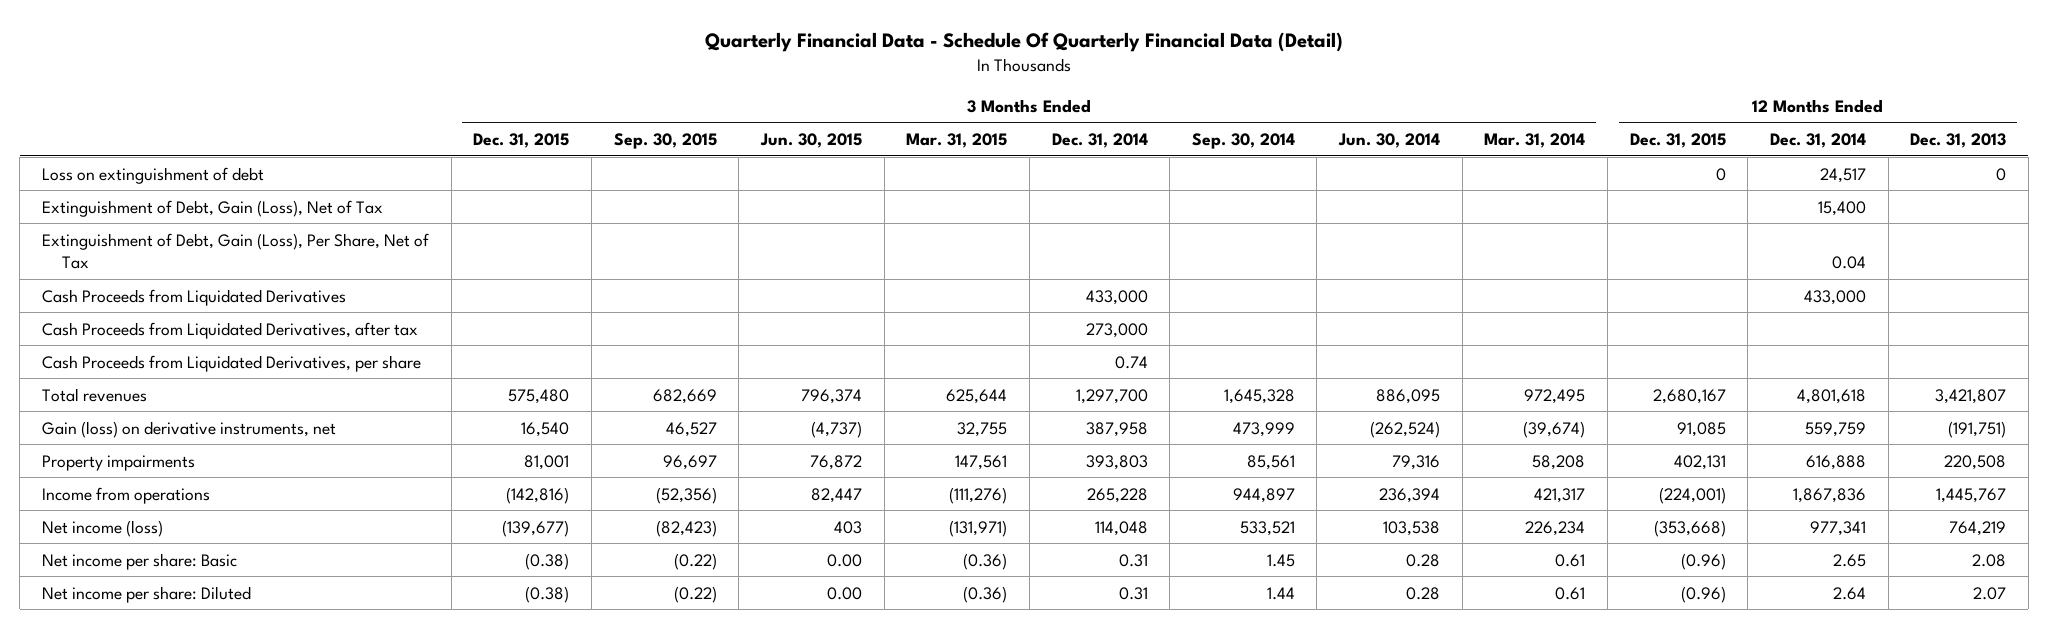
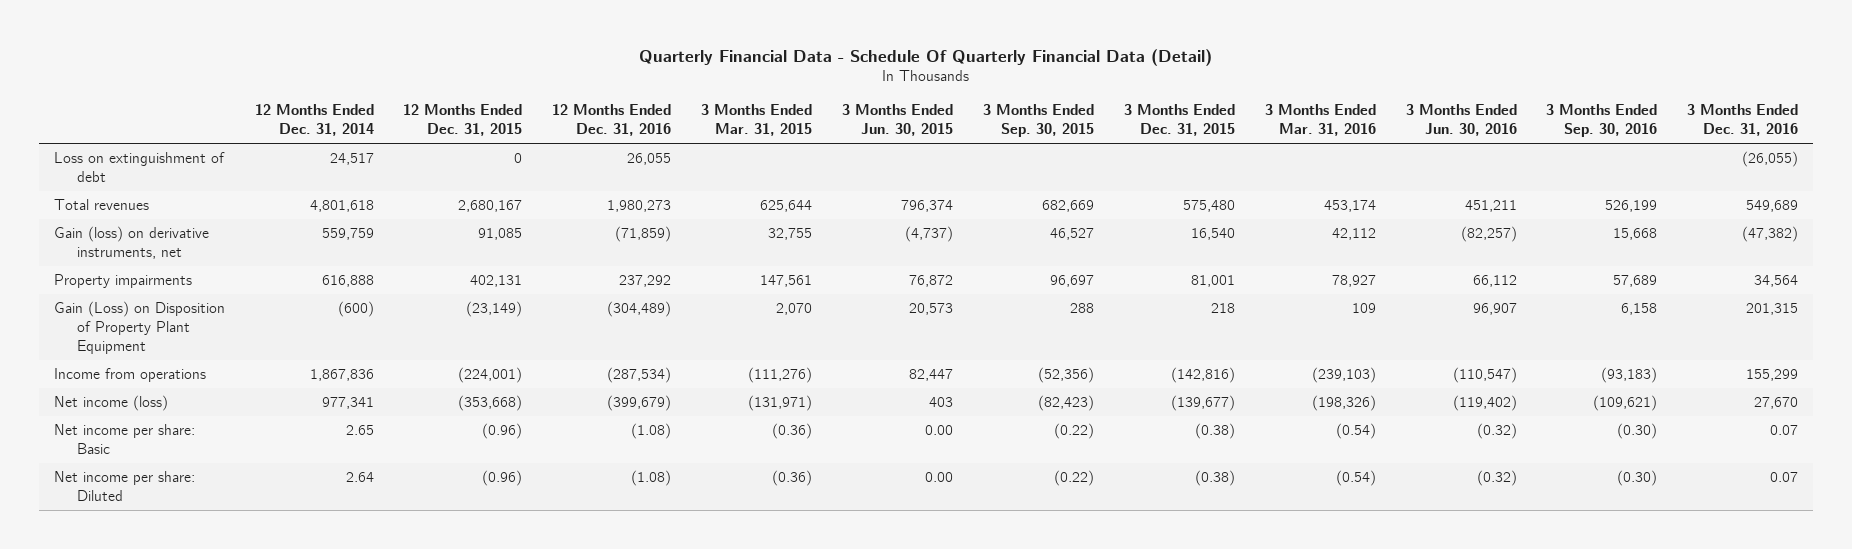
[1051,133,1148,149] Dec. 31, 2014 -> none
[1191,133,1295,150] Sep. 30, 2014 -> none
[1338,133,1441,149] Jun. 30, 2014 -> none
[1484,133,1586,149] Mar. 31, 2014 -> none
[1910,133,2007,149] Dec. 31, 2013 -> none
none -> [552,104,672,137] 12 Months Ended Dec. 31, 2016
none -> [1264,104,1376,137] 3 Months Ended Mar. 31, 2016
none -> [1405,104,1517,137] 3 Months Ended Jun. 30, 2016
none -> [1546,104,1658,138] 3 Months Ended Sep. 30, 2016
none -> [1687,104,1799,137] 3 Months Ended Dec. 31, 2016
[42,199,384,217] Extinguishment of Debt, Gain (Loss), Net of Tax -> none
[42,232,430,269] Extinguishment of Debt, Gain (Loss), Per Share, Net of Tax -> none
[42,288,347,306] Cash Proceeds from Liquidated Derivatives -> none
[42,321,419,339] Cash Proceeds from Liquidated Derivatives, after tax -> none
[42,354,422,372] Cash Proceeds from Liquidated Derivatives, per share -> none
none -> [53,301,225,355] Gain (Loss) on Disposition of Property Plant Equipment

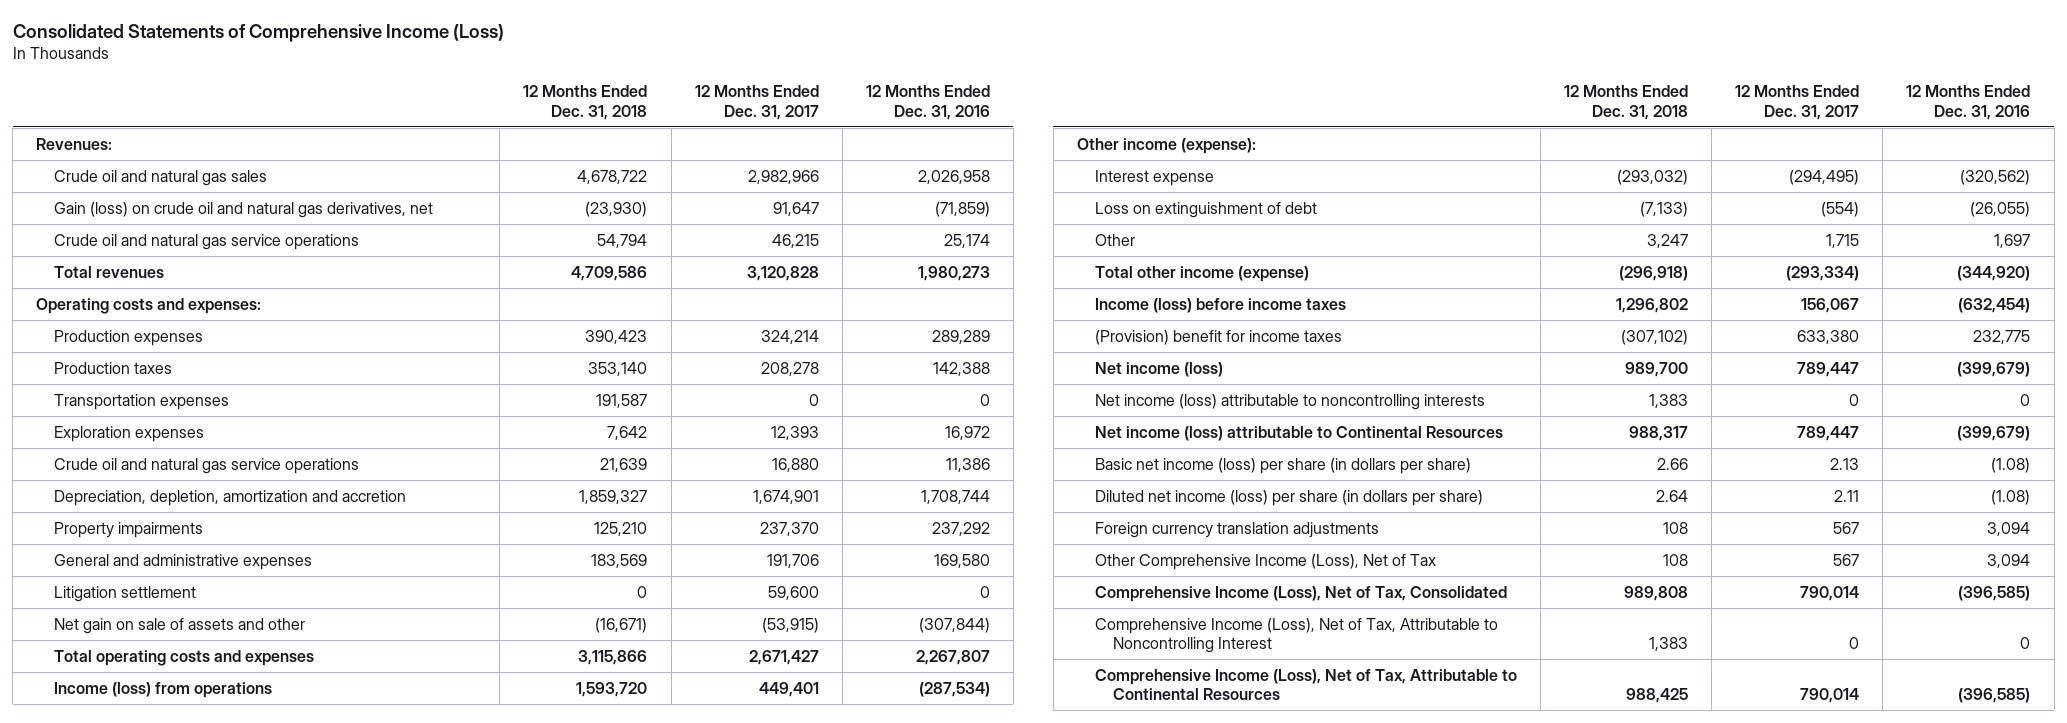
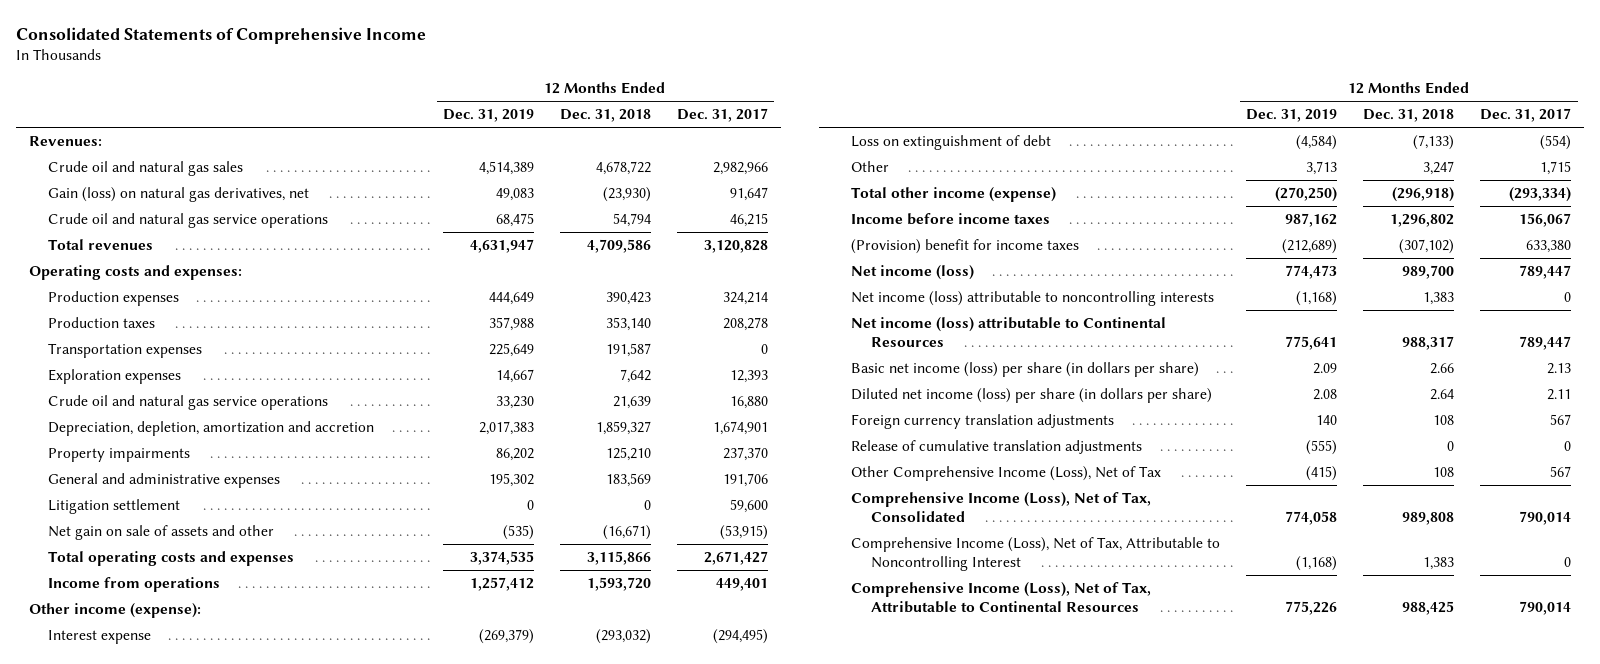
[12,23,504,42] Consolidated Statements of Comprehensive Income (Loss) -> [15,26,426,44] Consolidated Statements of Comprehensive Income
[865,85,990,120] 12 Months Ended Dec. 31, 2016 -> none
none -> [443,109,535,123] Dec. 31, 2019
[54,201,434,218] Gain (loss) on crude oil and natural gas derivatives, net -> [48,186,310,202] Gain (loss) on natural gas derivatives, net
[54,681,273,698] Income (loss) from operations -> [48,576,221,592] Income from operations
[1094,297,1346,313] Income (loss) before income taxes -> [851,212,1051,225] Income before income taxes
none -> [851,439,1143,454] Release of cumulative translation adjustments

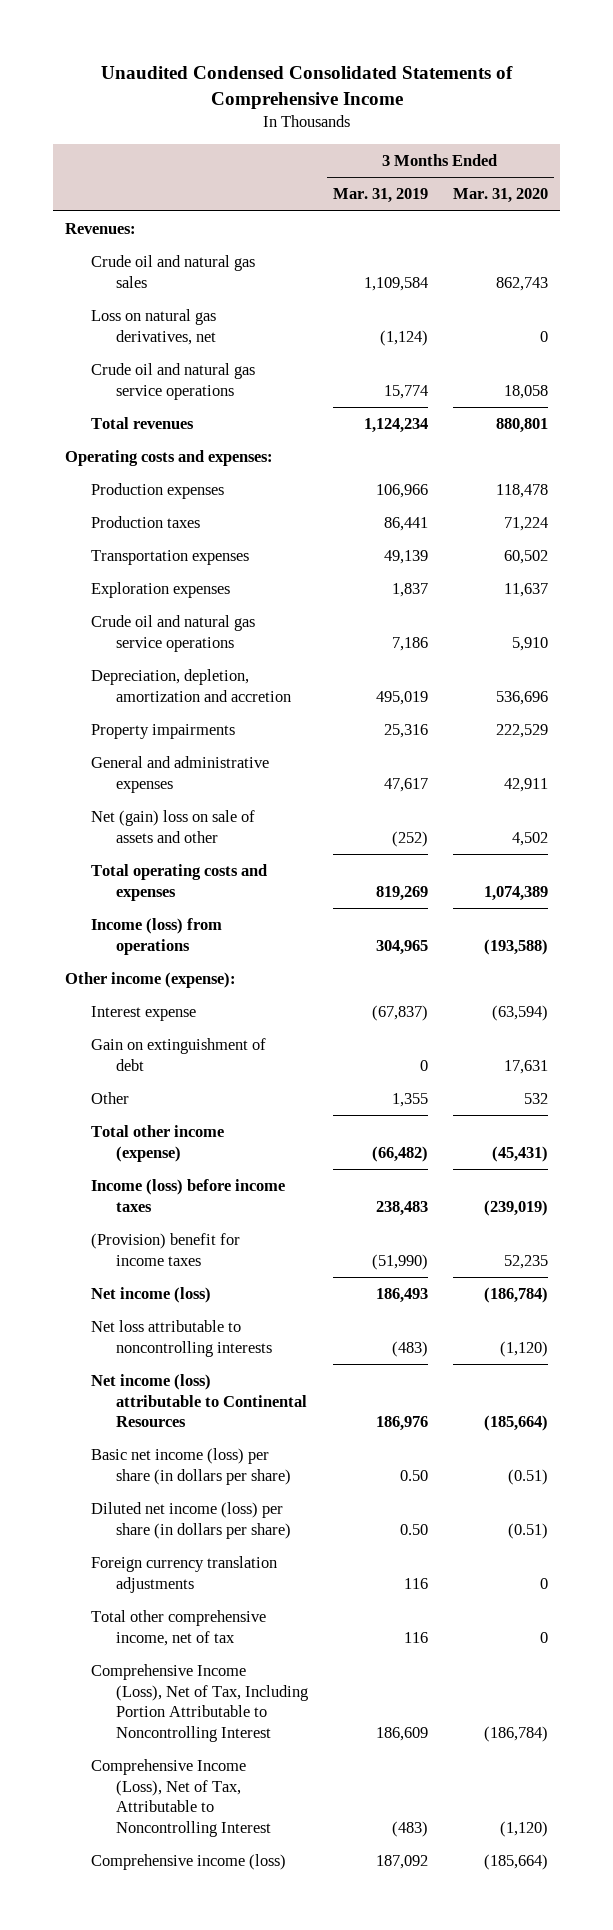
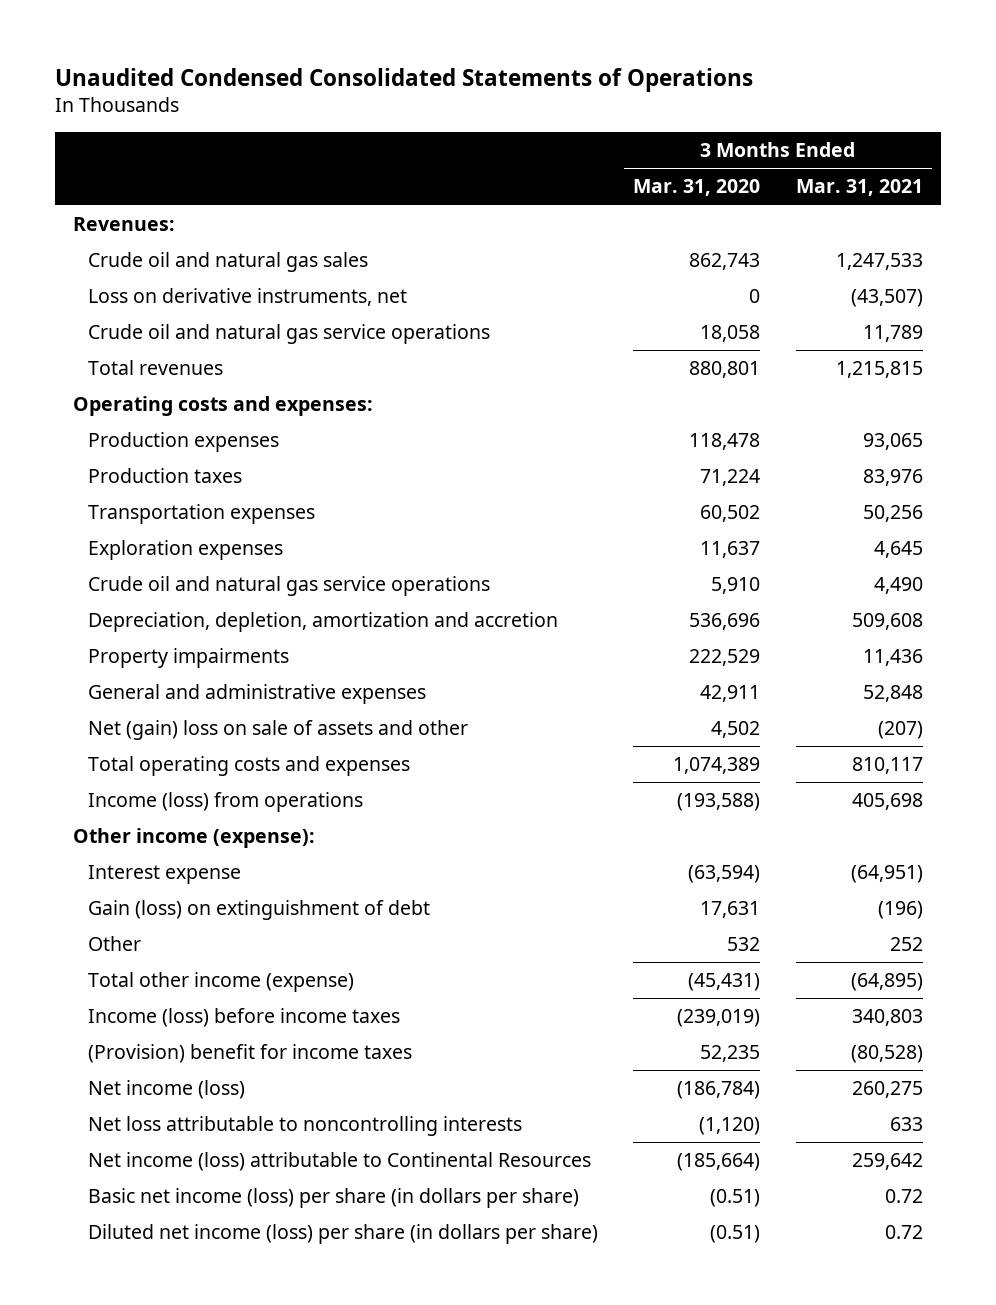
[100,65,513,109] Unaudited Condensed Consolidated Statements of Comprehensive Income -> [55,67,754,92] Unaudited Condensed Consolidated Statements of Operations
[333,188,429,204] Mar. 31, 2019 -> none
none -> [795,179,923,197] Mar. 31, 2021
[90,309,217,345] Loss on natural gas derivatives, net -> [87,288,407,307] Loss on derivative instruments, net
[90,1038,266,1071] Gain on extinguishment of debt -> [87,900,430,921] Gain (loss) on extinguishment of debt
[90,1556,277,1593] Foreign currency translation adjustments -> none
[90,1610,266,1646] Total other comprehensive income, net of tax -> none
[90,1664,309,1742] Comprehensive Income (Loss), Net of Tax, Including Portion Attributable to Noncontrolling Interest -> none
[90,1759,272,1837] Comprehensive Income (Loss), Net of Tax, Attributable to Noncontrolling Interest -> none
[90,1854,286,1871] Comprehensive income (loss) -> none

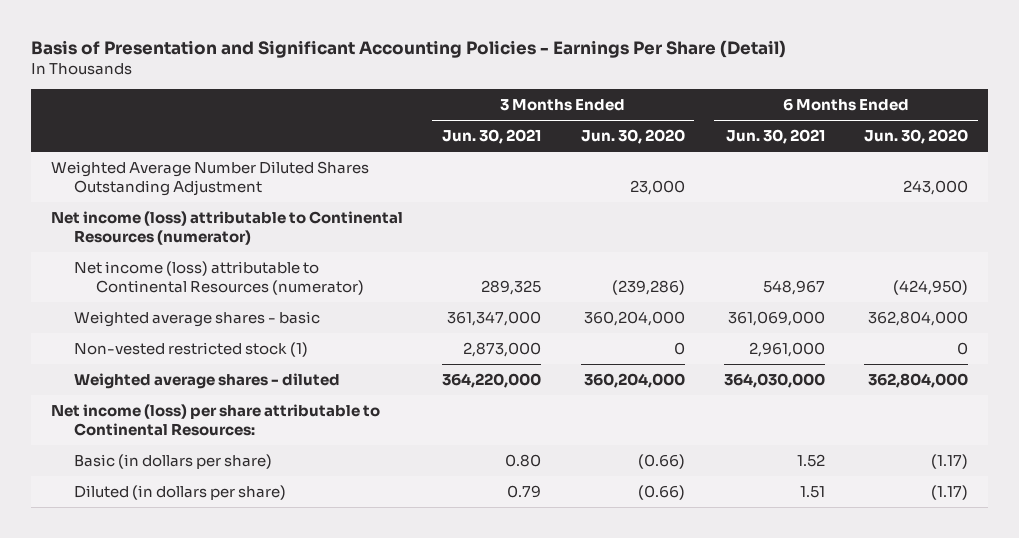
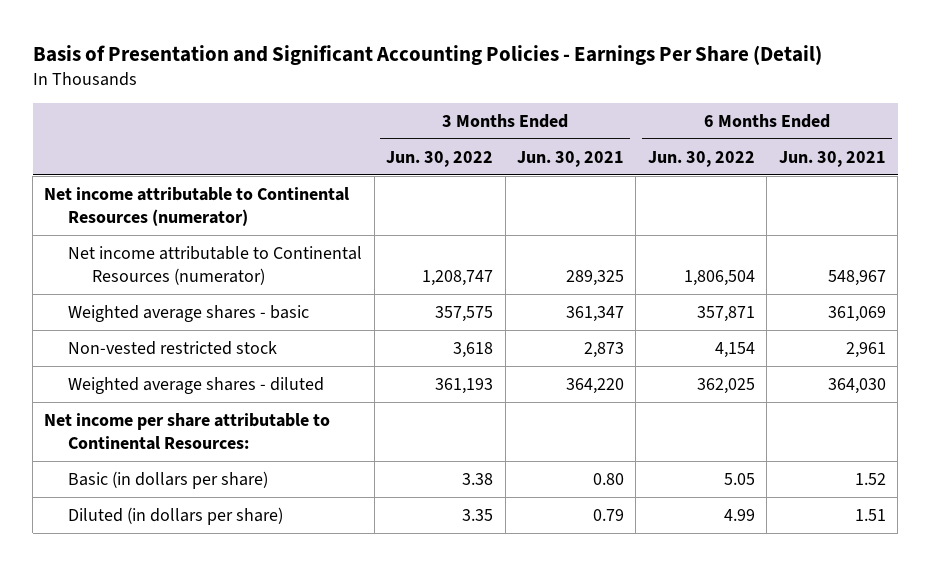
[580,129,685,145] Jun. 30, 2020 -> none
[864,129,969,145] Jun. 30, 2020 -> none
none -> [386,150,494,167] Jun. 30, 2022
none -> [647,150,755,167] Jun. 30, 2022
[50,161,369,197] Weighted Average Number Diluted Shares Outstanding Adjustment -> none
[50,211,403,246] Net income (loss) attributable to Continental Resources (numerator) -> [44,186,350,226] Net income attributable to Continental Resources (numerator)
[73,261,365,296] Net income (loss) attributable to Continental Resources (numerator) -> [68,245,363,285] Net income attributable to Continental Resources (numerator)
[447,311,542,327] 361,347,000 -> [566,305,625,322] 361,347
[728,311,826,327] 361,069,000 -> [827,305,886,322] 361,069
[73,342,308,358] Non-vested restricted stock (1) -> [68,340,278,355] Non-vested restricted stock
[463,342,542,358] 2,873,000 -> [584,341,625,358] 2,873
[749,342,826,358] 2,961,000 -> [845,341,886,358] 2,961
[442,373,542,389] 364,220,000 -> [566,377,625,394] 364,220
[724,373,826,389] 364,030,000 -> [827,377,886,394] 364,030
[50,404,380,437] Net income (loss) per share attributable to Continental Resources: -> [44,412,331,450] Net income per share attributable to Continental Resources:

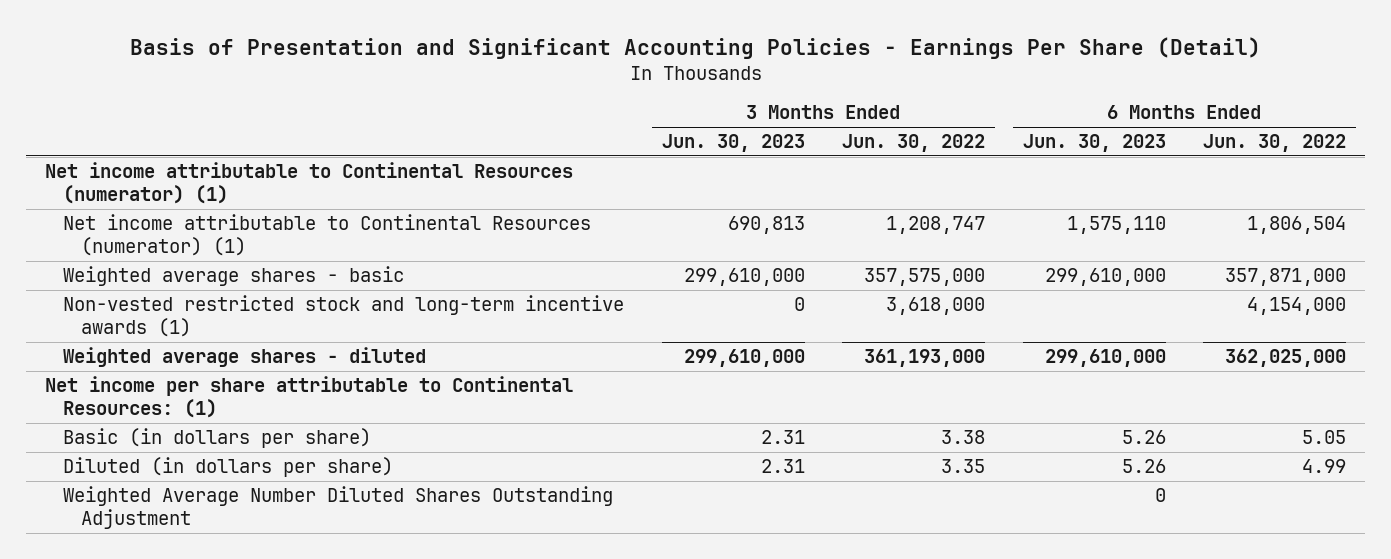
[517,150,625,167] Jun. 30, 2021 -> none
[778,150,886,167] Jun. 30, 2021 -> none
none -> [661,134,805,153] Jun. 30, 2023
none -> [1022,134,1166,153] Jun. 30, 2023
[44,186,350,226] Net income attributable to Continental Resources (numerator) -> [45,162,574,204] Net income attributable to Continental Resources (numerator) (1)
[68,245,363,285] Net income attributable to Continental Resources (numerator) -> [63,214,592,256] Net income attributable to Continental Resources (numerator) (1)
[435,305,494,322] 357,575 -> [864,268,986,287] 357,575,000
[696,305,755,322] 357,871 -> [1225,268,1347,287] 357,871,000
[68,340,278,355] Non-vested restricted stock -> [63,295,625,337] Non-vested restricted stock and long-term incentive awards (1)
[453,341,494,358] 3,618 -> [886,297,986,316] 3,618,000
[714,341,755,358] 4,154 -> [1247,297,1347,316] 4,154,000
[435,377,494,394] 361,193 -> [864,349,986,368] 361,193,000
[696,377,755,394] 362,025 -> [1225,349,1347,368] 362,025,000
[44,412,331,450] Net income per share attributable to Continental Resources: -> [45,376,574,418] Net income per share attributable to Continental Resources: (1)
none -> [63,486,614,529] Weighted Average Number Diluted Shares Outstanding Adjustment

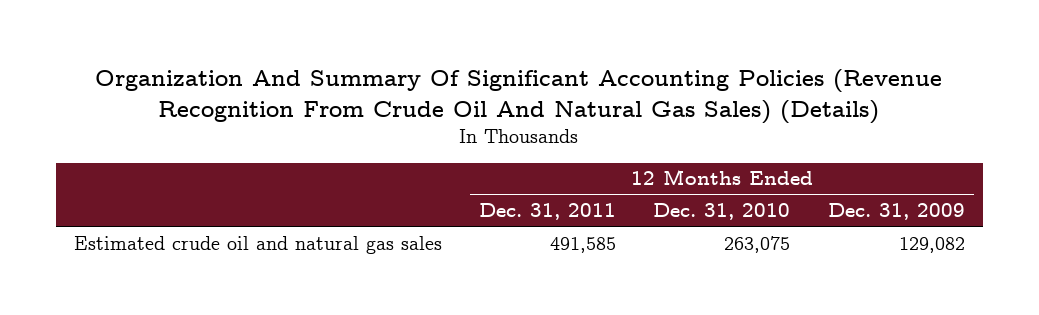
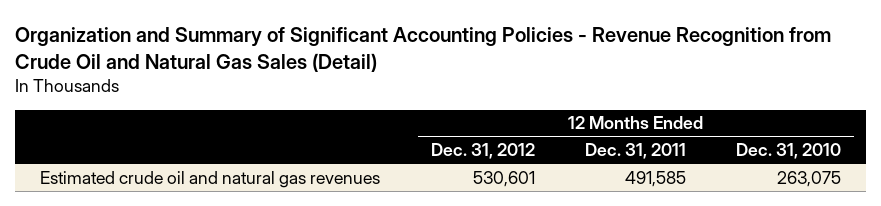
[95,69,943,124] Organization And Summary Of Significant Accounting Policies (Revenue Recognition From Crude Oil And Natural Gas Sales) (Details) -> [15,27,832,72] Organization and Summary of Significant Accounting Policies - Revenue Recognition from Crude Oil and Natural Gas Sales (Detail)
[827,203,965,221] Dec. 31, 2009 -> none
none -> [430,143,535,160] Dec. 31, 2012
[74,235,443,254] Estimated crude oil and natural gas sales -> [40,170,381,188] Estimated crude oil and natural gas revenues

